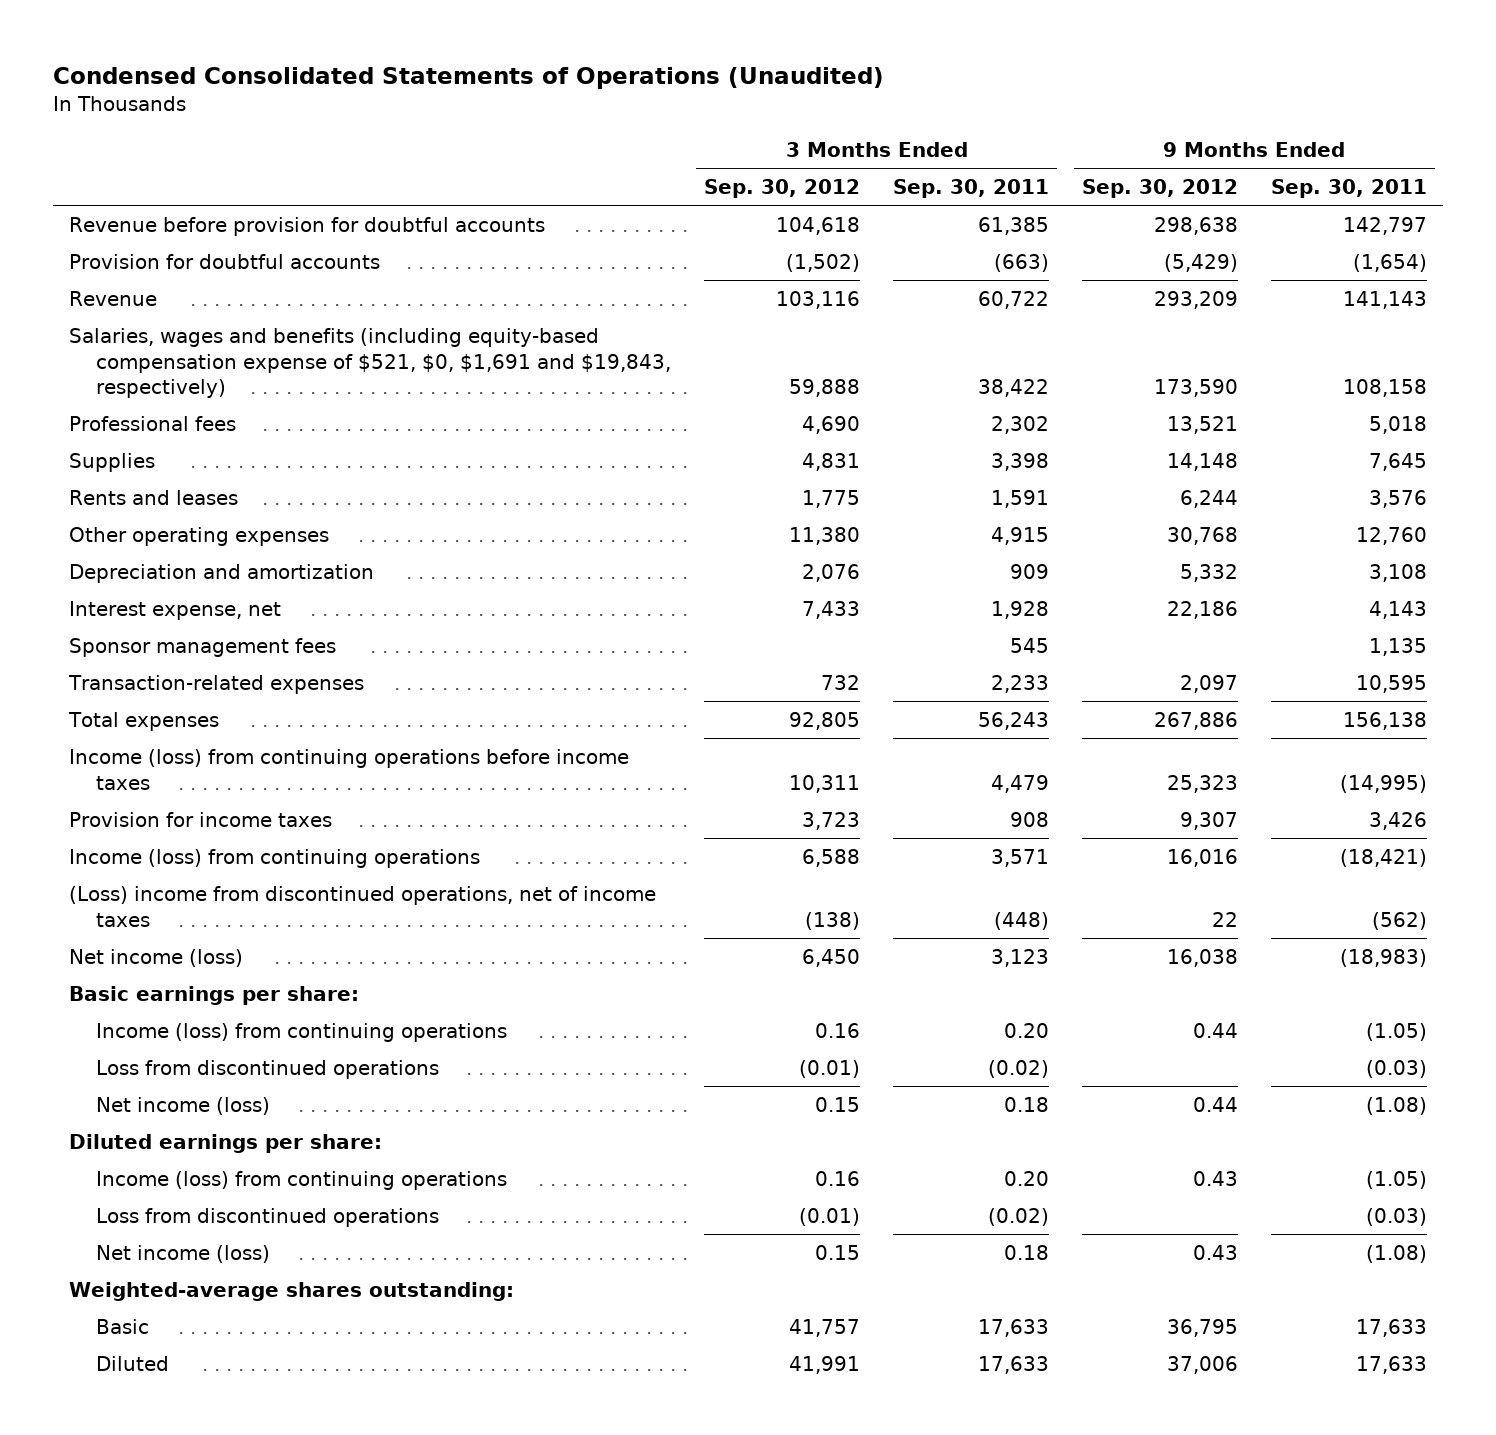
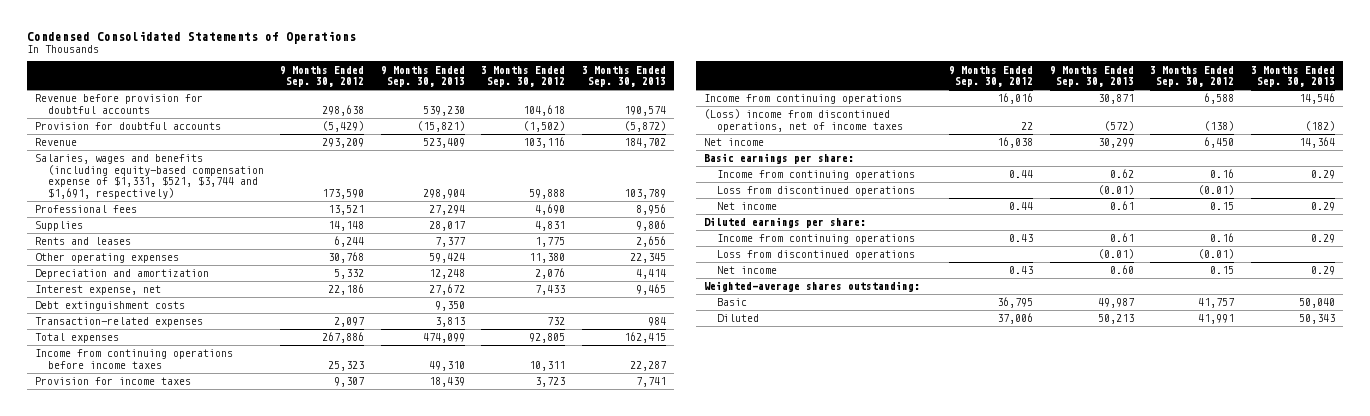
[53,67,885,90] Condensed Consolidated Statements of Operations (Unaudited) -> [26,30,356,44] Condensed Consolidated Statements of Operations
[893,178,1050,198] Sep. 30, 2011 -> none
[1270,178,1427,198] Sep. 30, 2011 -> none
none -> [380,65,465,88] 9 Months Ended Sep. 30, 2013
none -> [581,65,666,88] 3 Months Ended Sep. 30, 2013
[69,327,672,399] Salaries, wages and benefits (including equity-based compensation expense of $521, $0, $1,691 and $19,843, respectively) -> [35,154,264,199] Salaries, wages and benefits (including equity-based compensation expense of $1,331, $521, $3,744 and $1,691, respectively)
[69,637,337,657] Sponsor management fees -> none
none -> [35,301,186,312] Debt extinguishment costs
[69,748,630,790] Income (loss) from continuing operations before income taxes -> [35,349,234,369] Income from continuing operations before income taxes
[69,848,481,868] Income (loss) from continuing operations -> [704,94,903,105] Income from continuing operations
[69,948,244,967] Net income (loss) -> [704,138,765,147] Net income
[96,1022,508,1042] Income (loss) from continuing operations -> [716,170,915,181] Income from continuing operations
[96,1096,271,1115] Net income (loss) -> [716,202,777,211] Net income
[96,1170,508,1190] Income (loss) from continuing operations -> [716,234,915,245] Income from continuing operations
[96,1244,271,1263] Net income (loss) -> [716,266,777,275] Net income

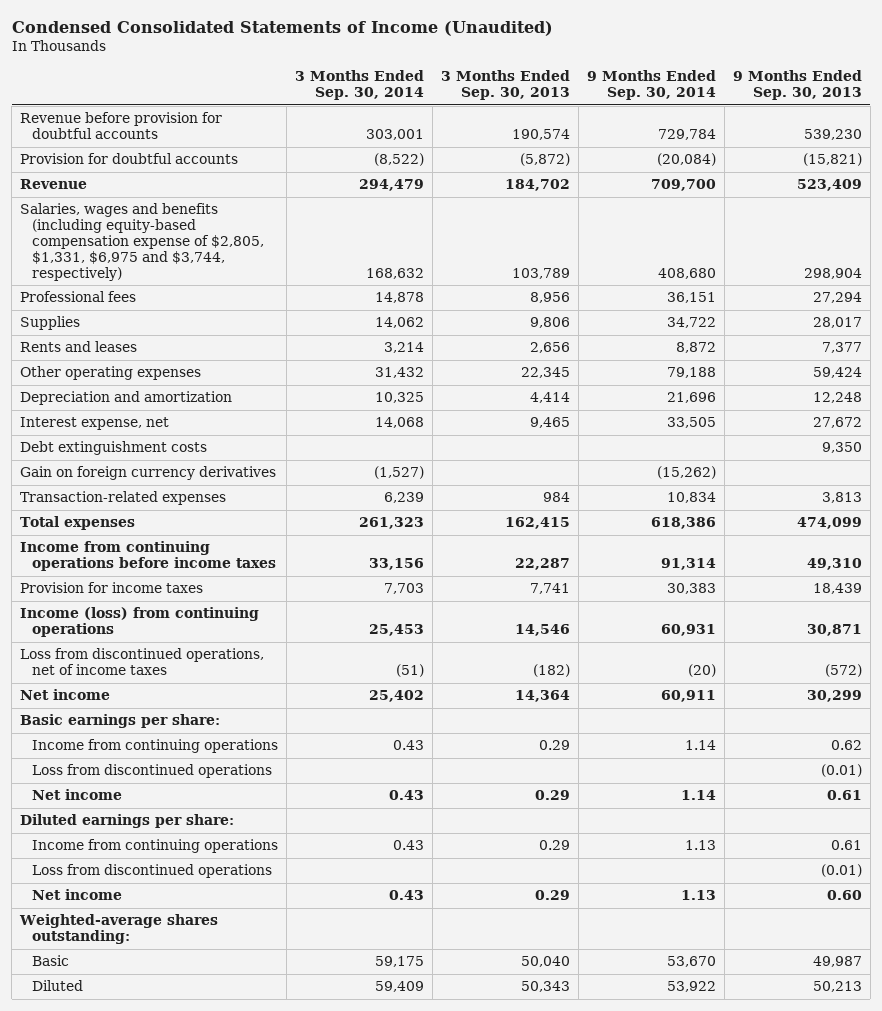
[26,30,356,44] Condensed Consolidated Statements of Operations -> [11,20,553,36] Condensed Consolidated Statements of Income (Unaudited)
[280,65,365,88] 9 Months Ended Sep. 30, 2012 -> none
[481,65,566,88] 3 Months Ended Sep. 30, 2012 -> none
none -> [294,70,424,101] 3 Months Ended Sep. 30, 2014
none -> [586,70,716,101] 9 Months Ended Sep. 30, 2014
[35,154,264,199] Salaries, wages and benefits (including equity-based compensation expense of $1,331, $521, $3,744 and $1,691, respectively) -> [20,203,264,281] Salaries, wages and benefits (including equity-based compensation expense of $2,805, $1,331, $6,975 and $3,744, respectively)
none -> [20,466,277,481] Gain on foreign currency derivatives
[704,94,903,105] Income from continuing operations -> [20,607,260,638] Income (loss) from continuing operations
[704,109,903,132] (Loss) income from discontinued operations, net of income taxes -> [20,648,265,676] Loss from discontinued operations, net of income taxes

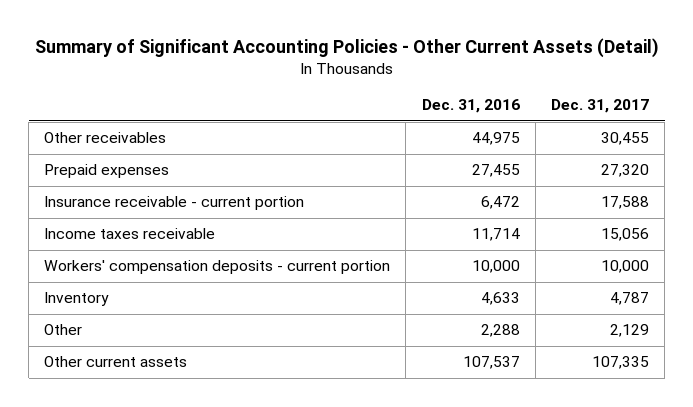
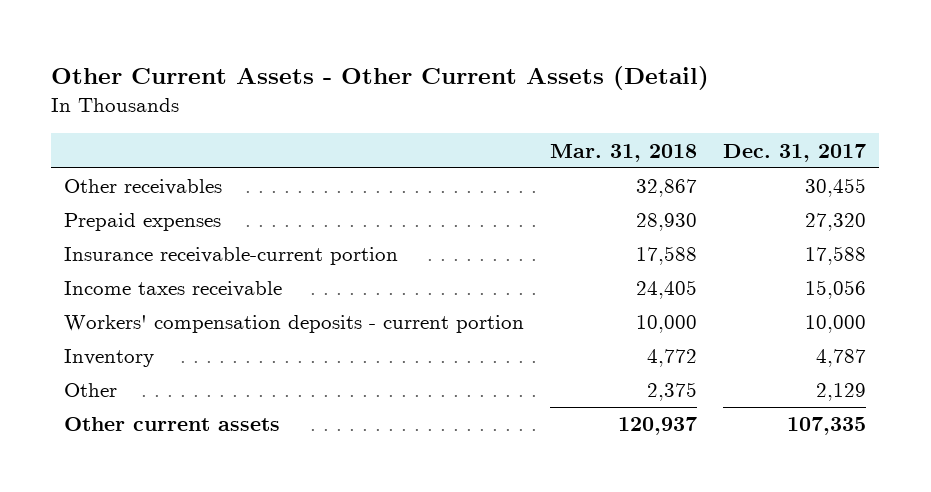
[34,37,659,58] Summary of Significant Accounting Policies - Other Current Assets (Detail) -> [51,66,710,91] Other Current Assets - Other Current Assets (Detail)
[421,99,520,114] Dec. 31, 2016 -> none
none -> [550,143,698,162] Mar. 31, 2018
[44,196,305,211] Insurance receivable - current portion -> [64,247,399,266] Insurance receivable-current portion

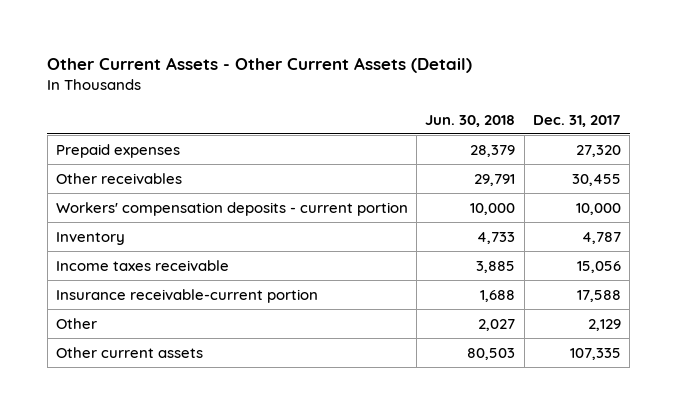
[550,143,698,162] Mar. 31, 2018 -> none
none -> [425,114,516,127] Jun. 30, 2018
[64,179,223,196] Other receivables -> [55,172,182,184] Other receivables
[64,281,283,298] Income taxes receivable -> [55,259,229,271] Income taxes receivable
[64,247,399,266] Insurance receivable-current portion -> [55,288,318,303] Insurance receivable-current portion

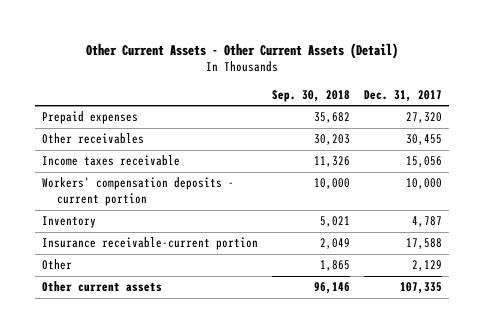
[425,114,516,127] Jun. 30, 2018 -> none
none -> [272,89,351,102] Sep. 30, 2018
[55,259,229,271] Income taxes receivable -> [42,155,181,167] Income taxes receivable

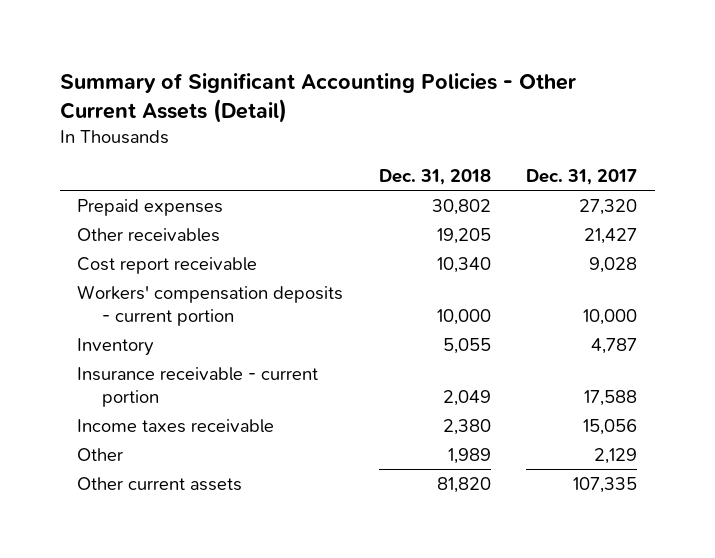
[86,42,399,59] Other Current Assets - Other Current Assets (Detail) -> [59,72,576,123] Summary of Significant Accounting Policies - Other Current Assets (Detail)
[272,89,351,102] Sep. 30, 2018 -> none
none -> [378,169,491,186] Dec. 31, 2018
[406,134,443,146] 30,455 -> [584,227,638,244] 21,427
none -> [77,256,258,274] Cost report receivable
[42,237,259,251] Insurance receivable-current portion -> [77,366,319,407] Insurance receivable - current portion
[42,155,181,167] Income taxes receivable -> [77,418,275,433] Income taxes receivable

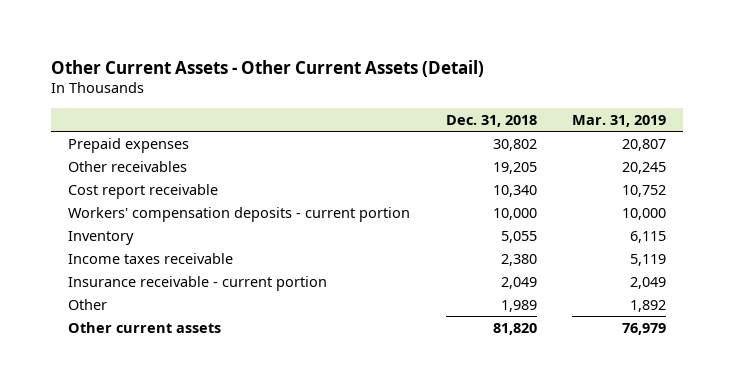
[59,72,576,123] Summary of Significant Accounting Policies - Other Current Assets (Detail) -> [50,59,484,77] Other Current Assets - Other Current Assets (Detail)
[526,169,638,186] Dec. 31, 2017 -> none
none -> [571,114,666,127] Mar. 31, 2019
[77,366,319,407] Insurance receivable - current portion -> [68,275,328,291] Insurance receivable - current portion

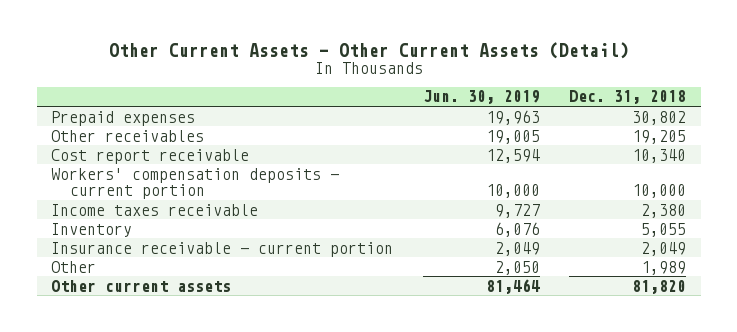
[571,114,666,127] Mar. 31, 2019 -> none
none -> [422,90,540,105] Jun. 30, 2019
[68,230,135,245] Inventory -> [51,222,133,237] Inventory

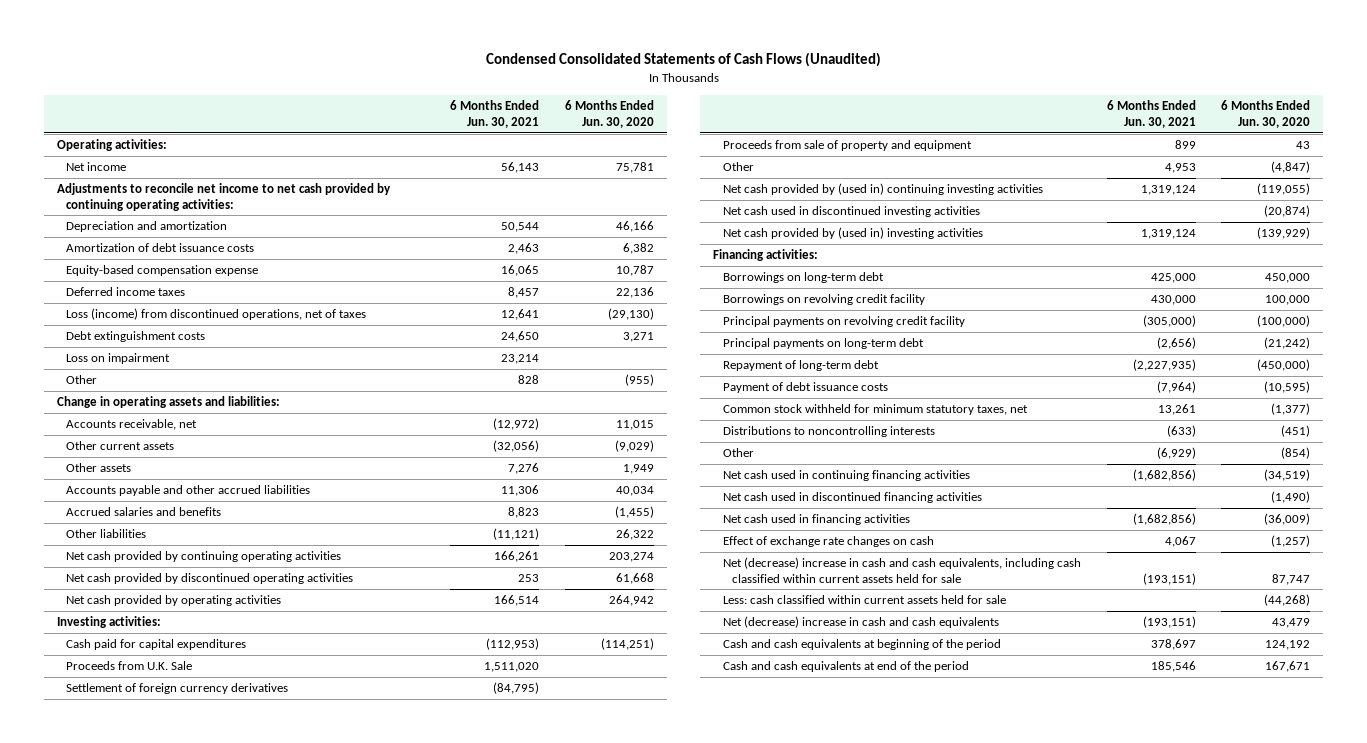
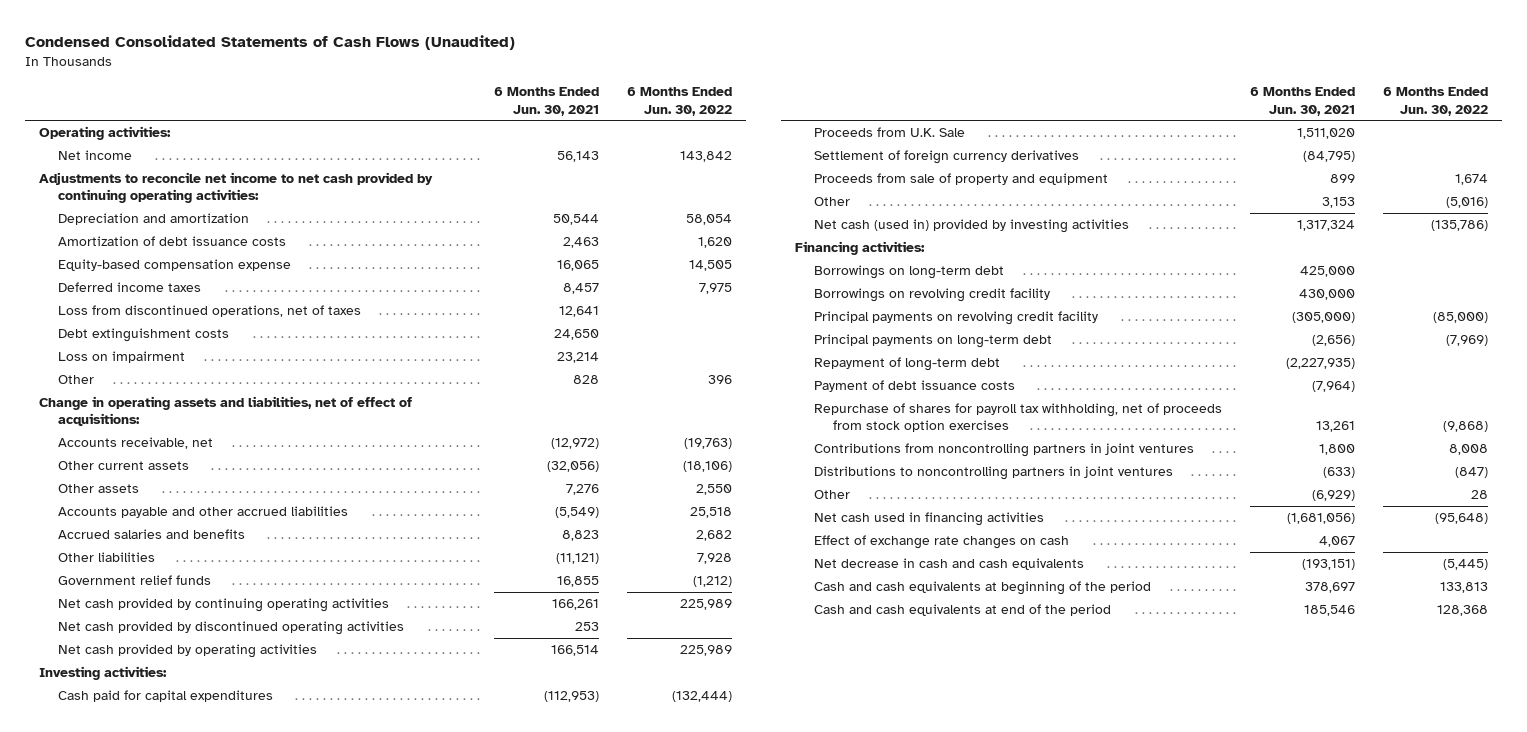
[565,100,655,129] 6 Months Ended Jun. 30, 2020 -> none
none -> [626,87,732,116] 6 Months Ended Jun. 30, 2022
[66,308,367,321] Loss (income) from discontinued operations, net of taxes -> [57,305,361,318] Loss from discontinued operations, net of taxes
[56,396,280,409] Change in operating assets and liabilities: -> [39,396,413,427] Change in operating assets and liabilities, net of effect of acquisitions:
[501,485,540,497] 11,306 -> [554,507,599,519] (5,549)
none -> [57,575,211,586] Government relief funds
[722,183,1043,196] Net cash provided by (used in) continuing investing activities -> none
[722,206,980,218] Net cash used in discontinued investing activities -> none
[1164,163,1196,174] 4,953 -> [1322,197,1356,209] 3,153
[722,227,983,240] Net cash provided by (used in) investing activities -> [813,219,1129,234] Net cash (used in) provided by investing activities
[1140,229,1196,240] 1,319,124 -> [1297,220,1356,232] 1,317,324
[722,404,1028,416] Common stock withheld for minimum statutory taxes, net -> [813,403,1222,433] Repurchase of shares for payroll tax withholding, net of proceeds from stock option exercises
none -> [813,443,1194,458] Contributions from noncontrolling partners in joint ventures
[722,426,935,438] Distributions to noncontrolling interests -> [813,466,1173,481] Distributions to noncontrolling partners in joint ventures
[722,470,970,482] Net cash used in continuing financing activities -> none
[722,492,982,504] Net cash used in discontinued financing activities -> none
[1132,513,1196,526] (1,682,856) -> [1287,513,1356,525] (1,681,056)
[722,557,1081,583] Net (decrease) increase in cash and cash equivalents, including cash classified within current assets held for sale -> none
[722,595,1006,605] Less: cash classified within current assets held for sale -> none
[722,616,999,629] Net (decrease) increase in cash and cash equivalents -> [813,558,1084,571] Net decrease in cash and cash equivalents

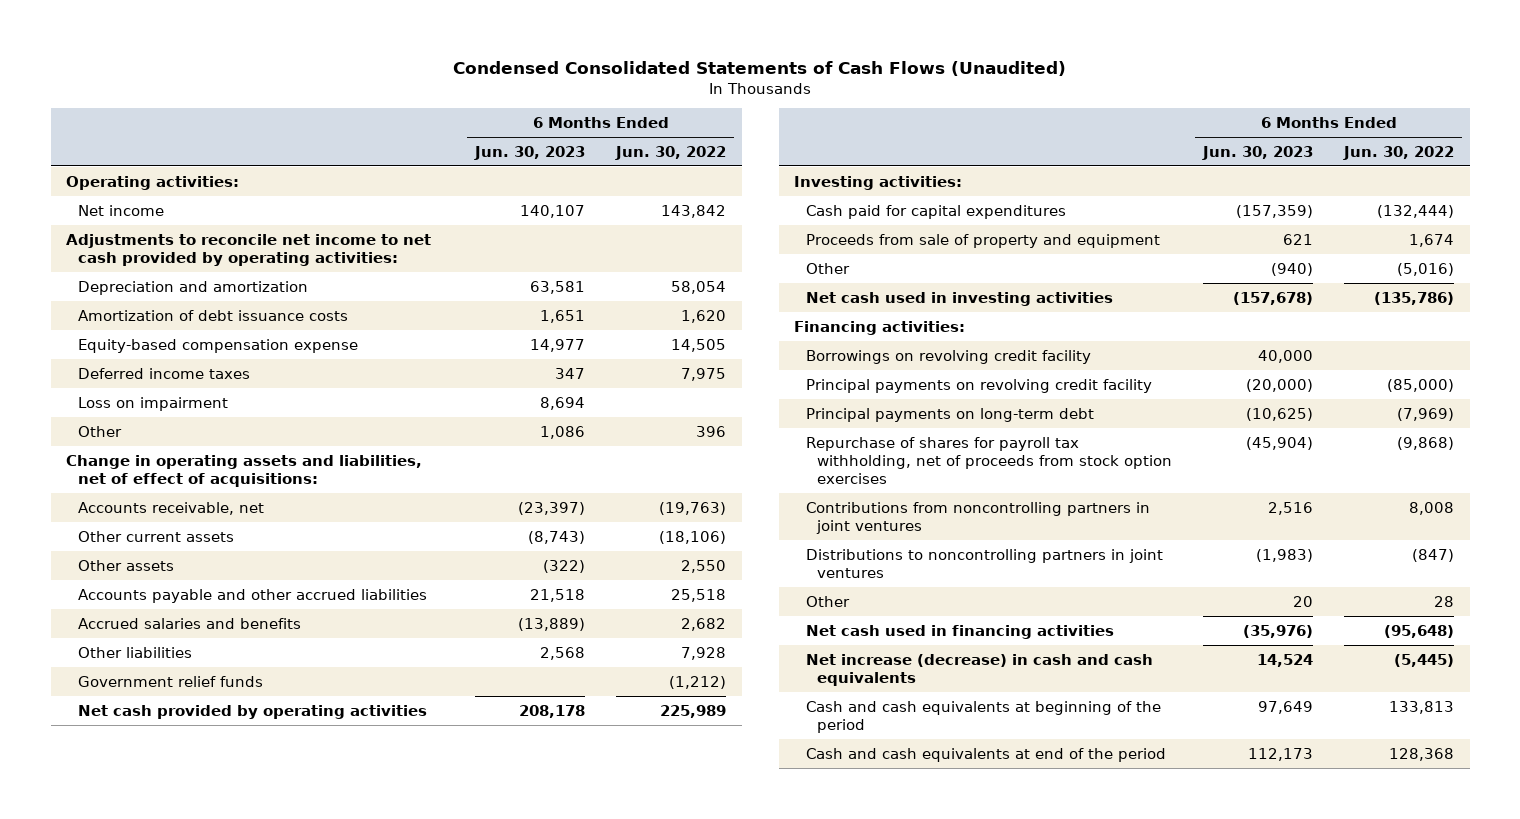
[493,87,599,116] 6 Months Ended Jun. 30, 2021 -> none
none -> [474,145,586,160] Jun. 30, 2023
[39,172,434,204] Adjustments to reconcile net income to net cash provided by continuing operating activities: -> [66,233,432,266] Adjustments to reconcile net income to net cash provided by operating activities:
[57,305,361,318] Loss from discontinued operations, net of taxes -> none
[57,328,229,343] Debt extinguishment costs -> none
[57,598,389,613] Net cash provided by continuing operating activities -> none
[57,621,404,636] Net cash provided by discontinued operating activities -> none
[813,127,965,138] Proceeds from U.K. Sale -> none
[813,150,1079,165] Settlement of foreign currency derivatives -> none
[813,219,1129,234] Net cash (used in) provided by investing activities -> [805,291,1113,306] Net cash used in investing activities
[813,265,1004,280] Borrowings on long-term debt -> none
[813,357,1000,372] Repayment of long-term debt -> none
[813,380,1015,393] Payment of debt issuance costs -> none
[813,535,1069,550] Effect of exchange rate changes on cash -> none
[813,558,1084,571] Net decrease in cash and cash equivalents -> [805,653,1153,686] Net increase (decrease) in cash and cash equivalents

